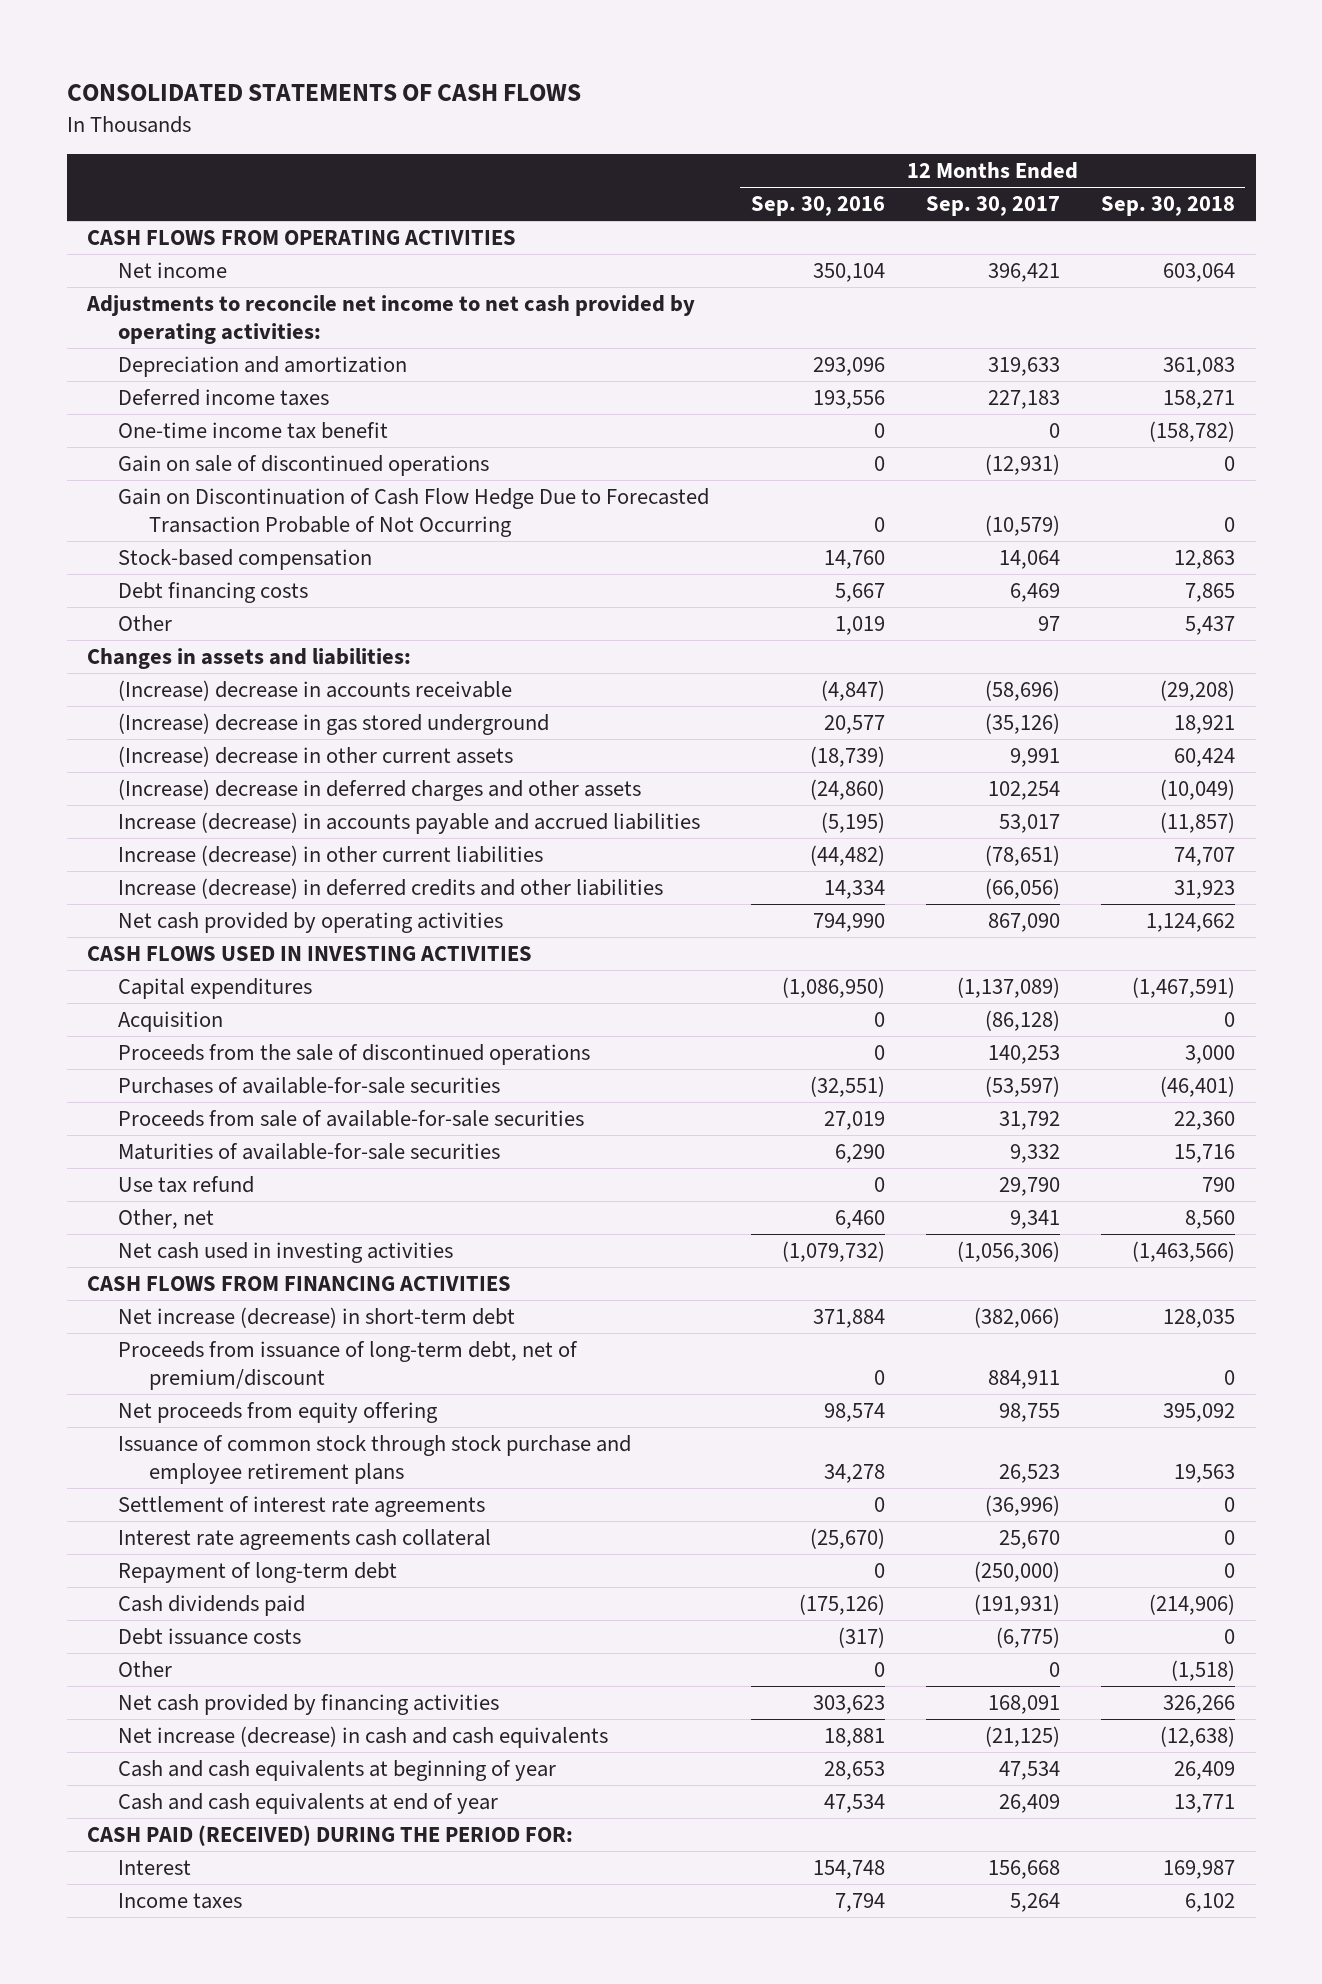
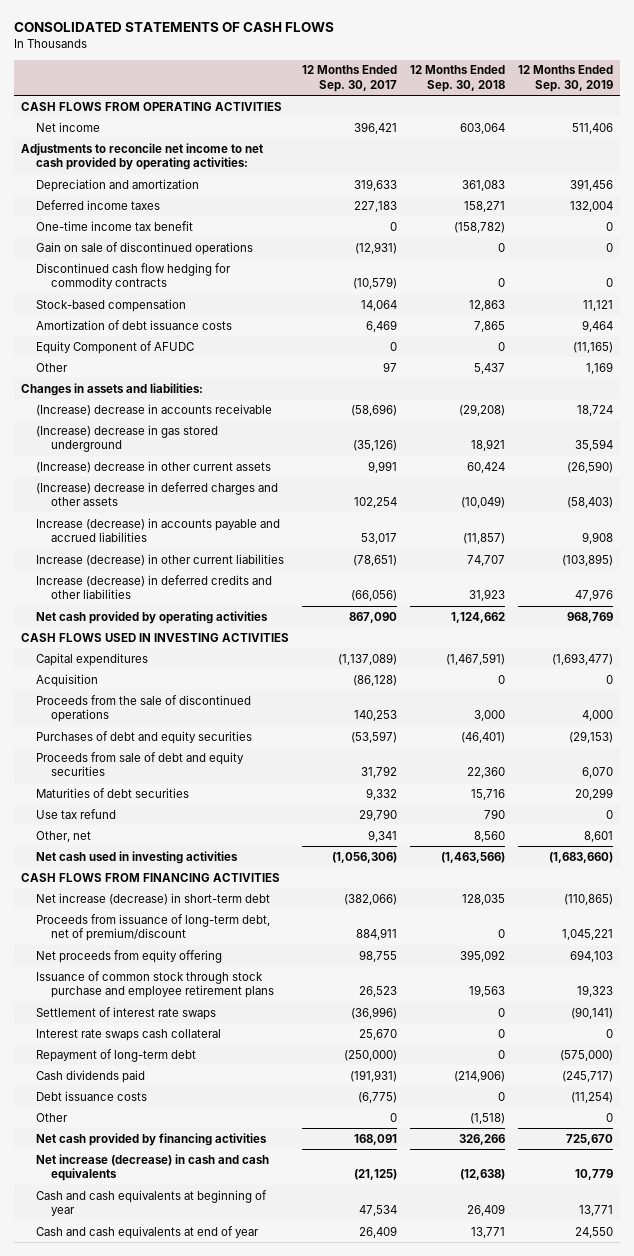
[750,196,885,217] Sep. 30, 2016 -> none
none -> [518,65,614,93] 12 Months Ended Sep. 30, 2019
[118,487,710,537] Gain on Discontinuation of Cash Flow Hedge Due to Forecasted Transaction Probable of Not Occurring -> [35,262,231,290] Discontinued cash flow hedging for commodity contracts
[118,581,309,603] Debt financing costs -> [35,319,232,330] Amortization of debt issuance costs
none -> [35,340,194,354] Equity Component of AFUDC
[118,1076,501,1094] Purchases of available-for-sale securities -> [35,730,252,744] Purchases of debt and equity securities
[118,1109,585,1127] Proceeds from sale of available-for-sale securities -> [35,751,244,777] Proceeds from sale of debt and equity securities
[118,1142,501,1160] Maturities of available-for-sale securities -> [35,787,189,798] Maturities of debt securities
[118,1495,486,1517] Settlement of interest rate agreements -> [35,1006,216,1020] Settlement of interest rate swaps
[118,1528,492,1550] Interest rate agreements cash collateral -> [35,1028,221,1041] Interest rate swaps cash collateral
[87,1824,574,1846] CASH PAID (RECEIVED) DURING THE PERIOD FOR: -> none
[118,1859,192,1875] Interest -> none
[118,1892,243,1909] Income taxes -> none

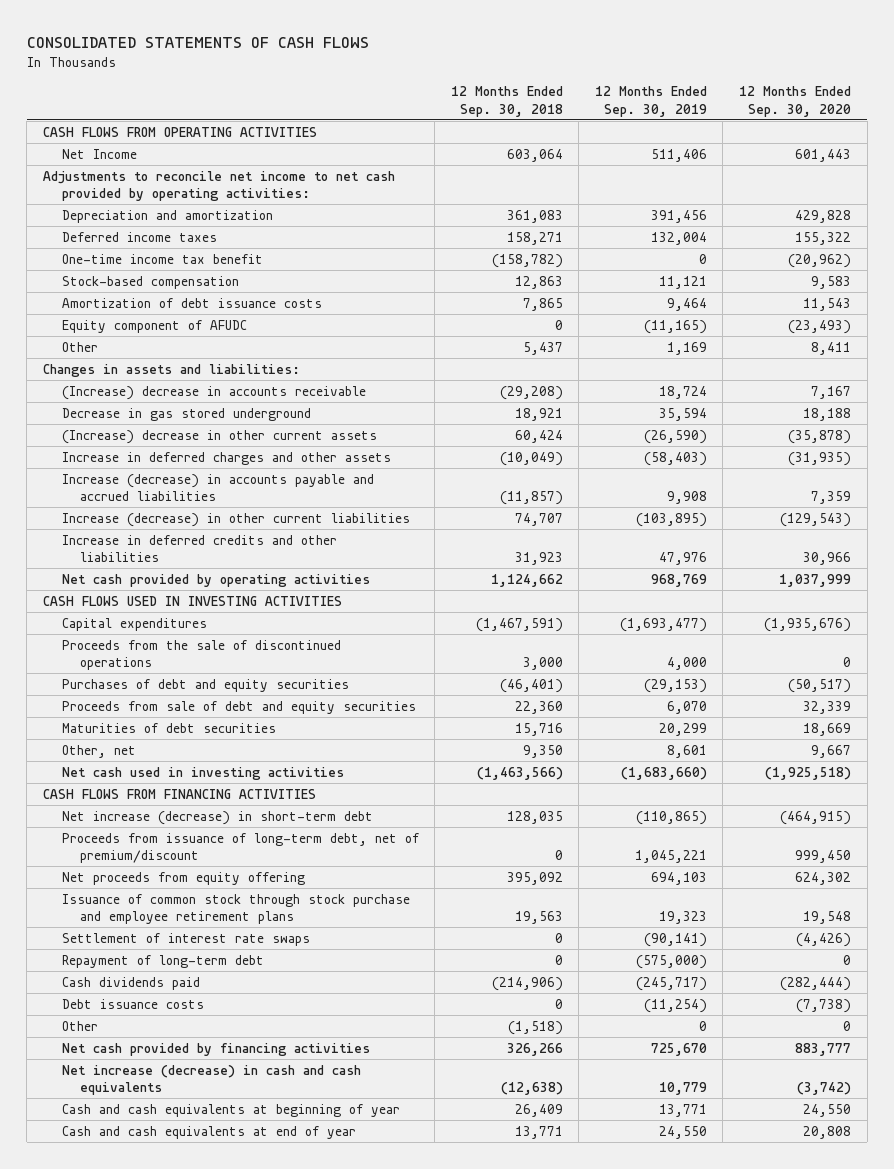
[301,65,397,93] 12 Months Ended Sep. 30, 2017 -> none
none -> [739,85,852,117] 12 Months Ended Sep. 30, 2020
[35,121,100,132] Net income -> [61,148,137,159] Net Income
[35,241,253,255] Gain on sale of discontinued operations -> none
[35,262,231,290] Discontinued cash flow hedging for commodity contracts -> none
[35,340,194,354] Equity Component of AFUDC -> [61,319,247,333] Equity component of AFUDC
[35,424,218,453] (Increase) decrease in gas stored underground -> [61,407,311,421] Decrease in gas stored underground
[35,481,278,507] (Increase) decrease in deferred charges and other assets -> [61,451,391,465] Increase in deferred charges and other assets
[35,574,272,600] Increase (decrease) in deferred credits and other liabilities -> [61,534,337,563] Increase in deferred credits and other liabilities
[35,673,98,687] Acquisition -> none
[35,808,116,819] Use tax refund -> none
[474,830,506,842] 8,560 -> [522,744,563,758] 9,350
[35,1028,221,1041] Interest rate swaps cash collateral -> none

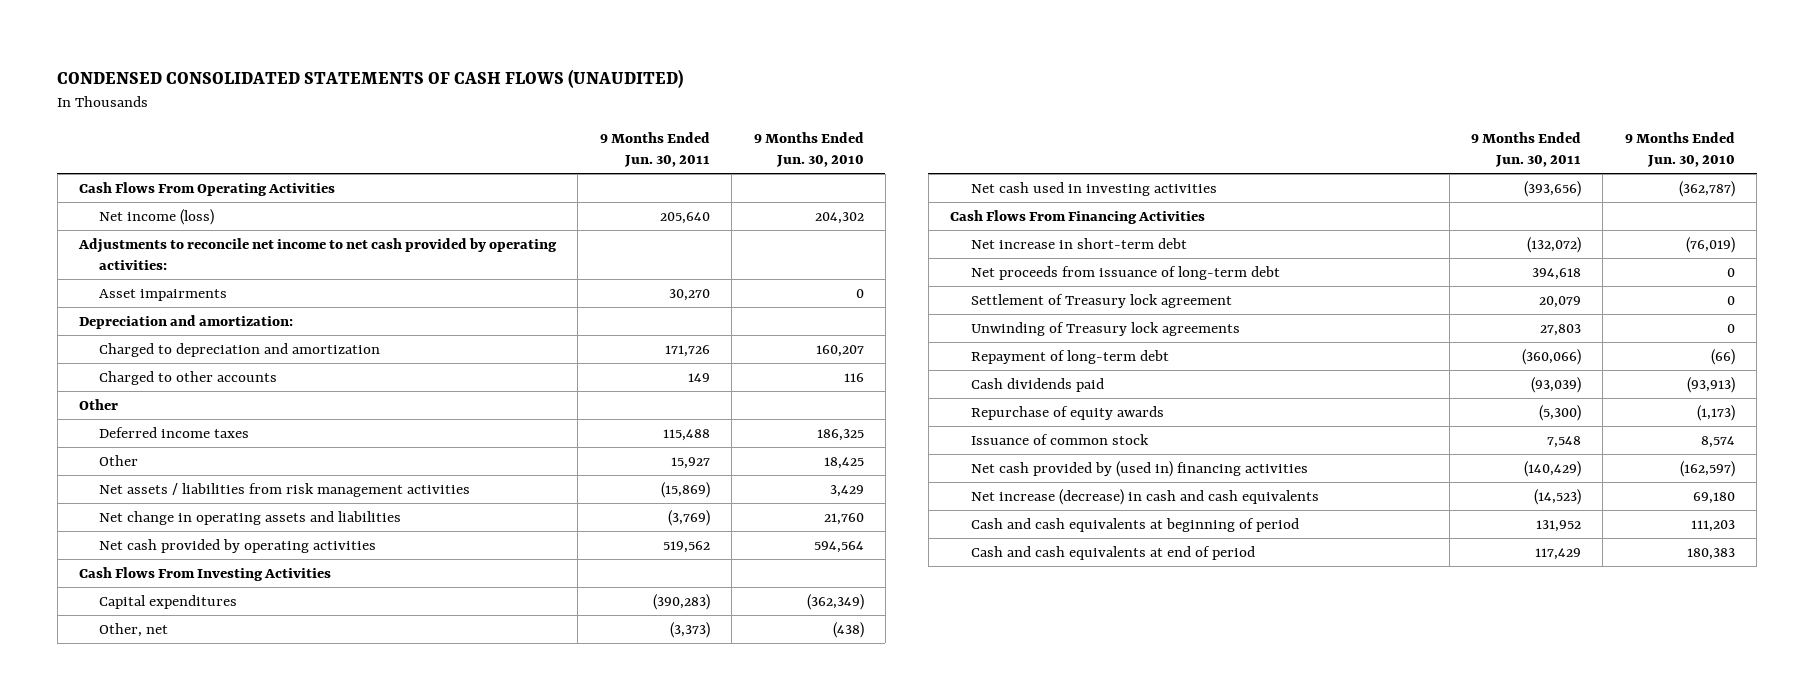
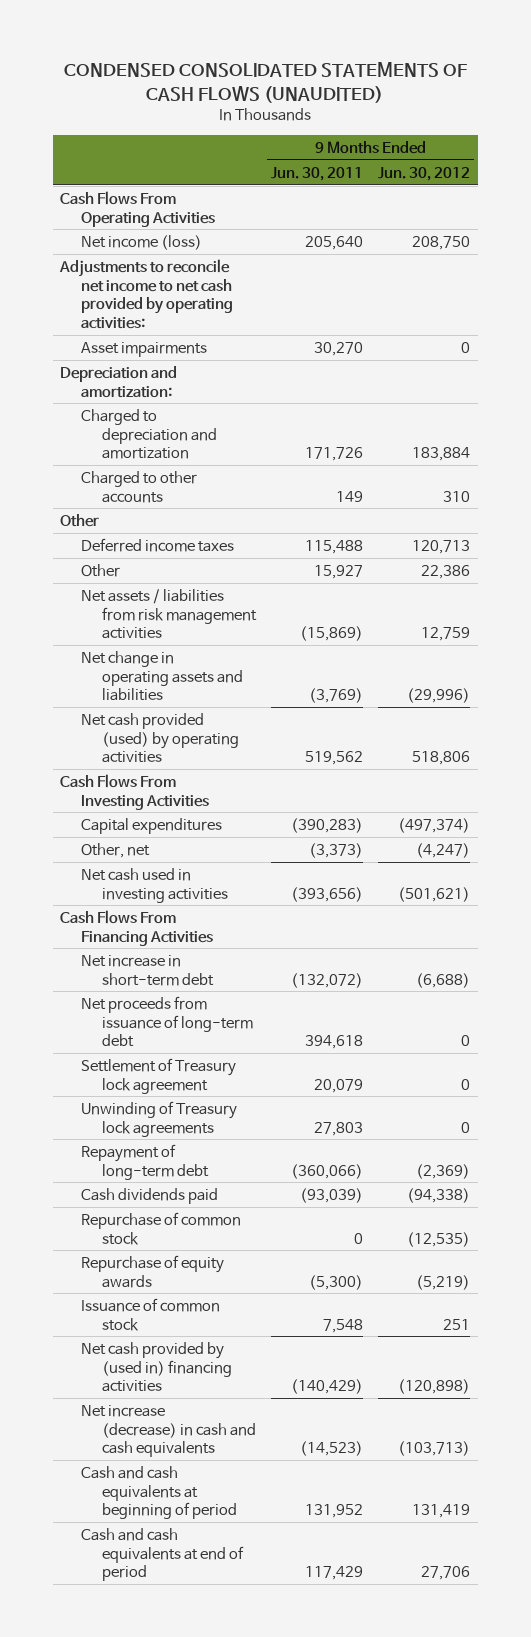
[753,131,864,168] 9 Months Ended Jun. 30, 2010 -> none
none -> [378,166,471,181] Jun. 30, 2012
[99,538,377,553] Net cash provided by operating activities -> [81,712,240,764] Net cash provided (used) by operating activities
none -> [81,1211,242,1245] Repurchase of common stock

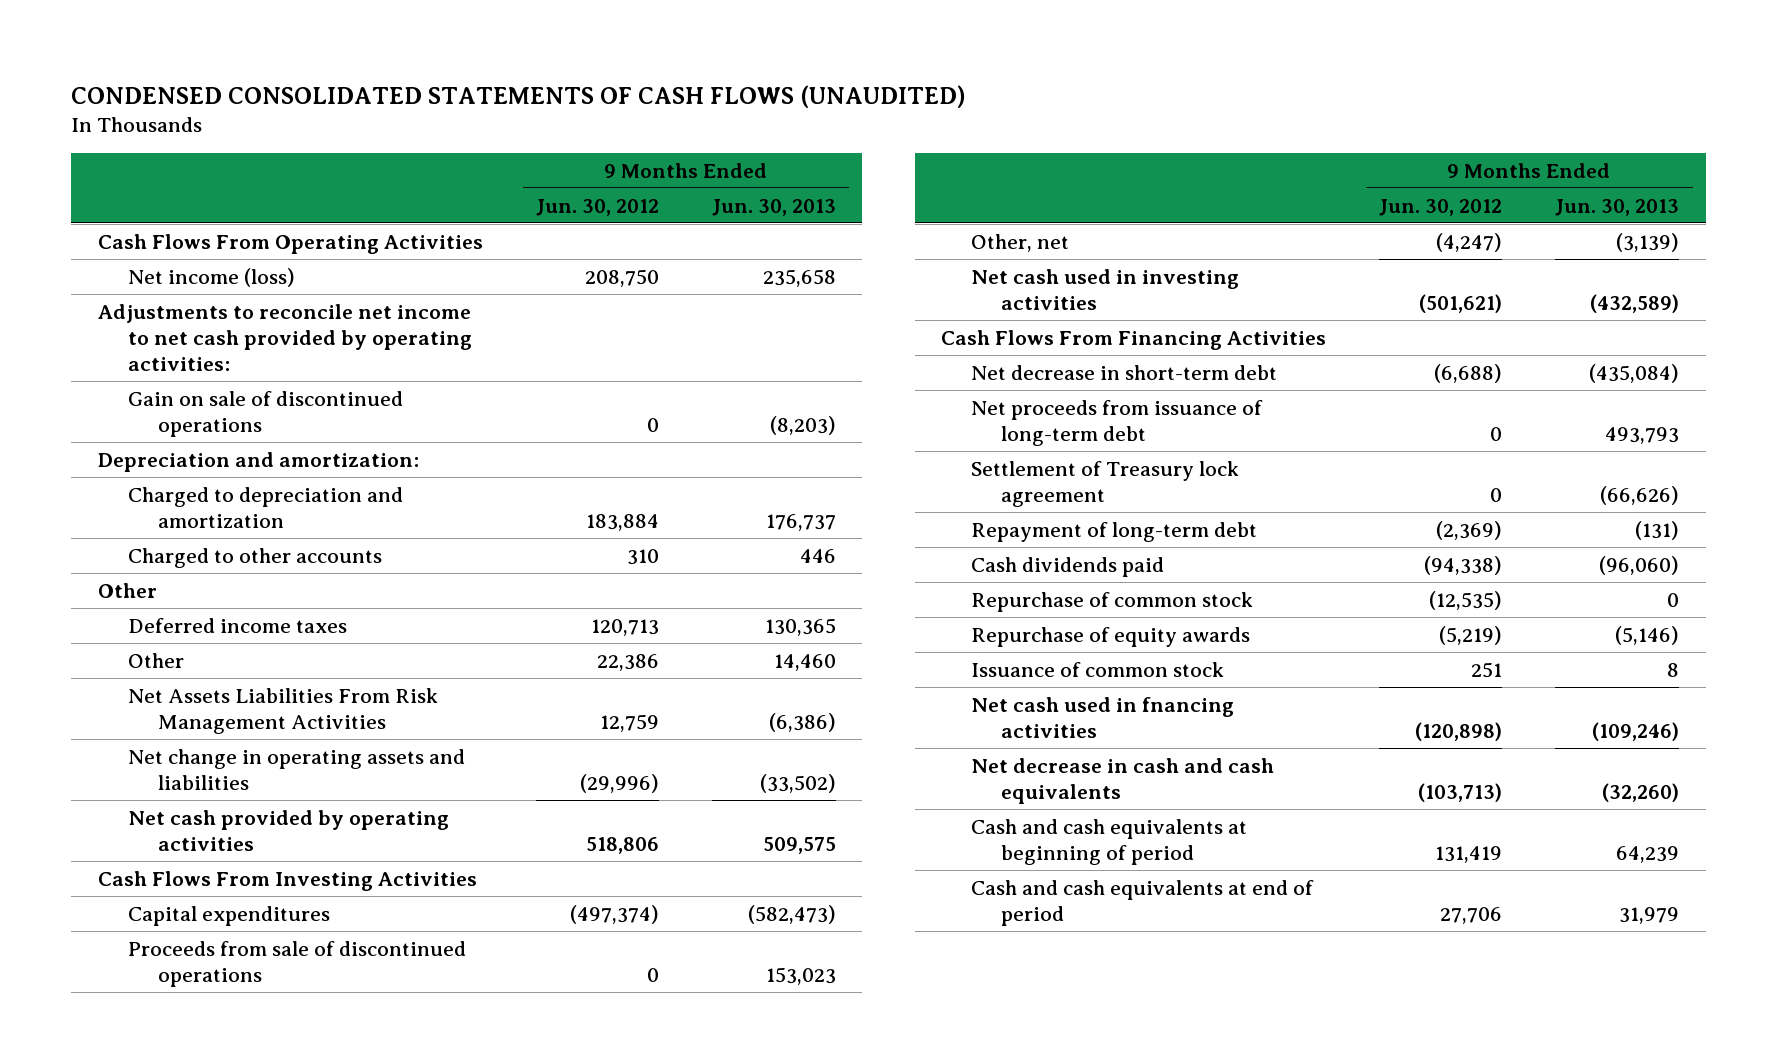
[271,166,364,181] Jun. 30, 2011 -> none
none -> [711,198,836,216] Jun. 30, 2013
[81,341,208,357] Asset impairments -> none
none -> [127,390,403,437] Gain on sale of discontinued operations
[81,588,258,640] Net assets / liabilities from risk management activities -> [127,687,438,734] Net Assets Liabilities From Risk Management Activities
[81,712,240,764] Net cash provided (used) by operating activities -> [127,809,449,851] Net cash provided by operating activities
none -> [127,940,466,987] Proceeds from sale of discontinued operations
[81,954,215,986] Net increase in short-term debt -> [971,364,1278,380] Net decrease in short-term debt
[81,1100,238,1137] Unwinding of Treasury lock agreements -> none
[81,1341,233,1393] Net cash provided by (used in) financing activities -> [971,696,1235,738] Net cash used in fnancing activities
[81,1404,257,1458] Net increase (decrease) in cash and cash equivalents -> [971,757,1275,804] Net decrease in cash and cash equivalents

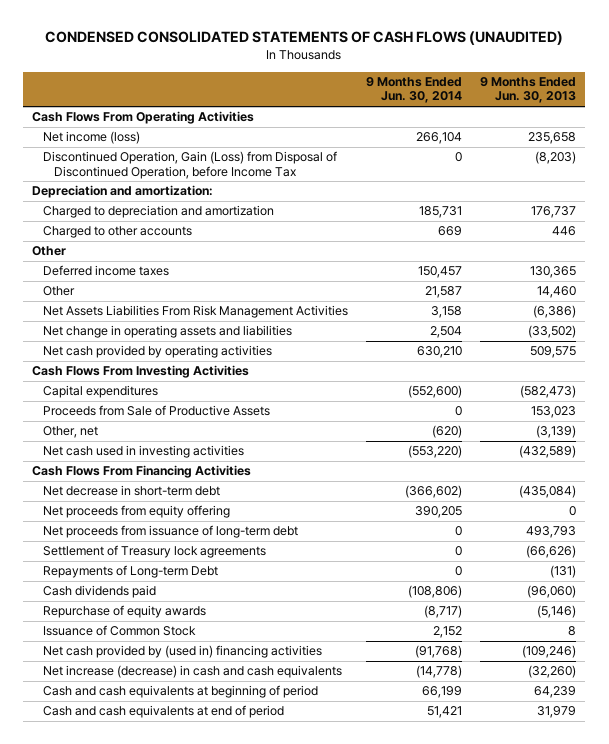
[535,198,659,216] Jun. 30, 2012 -> none
none -> [366,77,463,104] 9 Months Ended Jun. 30, 2014
[97,303,472,371] Adjustments to reconcile net income to net cash provided by operating activities: -> none
[127,390,403,437] Gain on sale of discontinued operations -> [42,151,337,179] Discontinued Operation, Gain (Loss) from Disposal of Discontinued Operation, before Income Tax
[127,940,466,987] Proceeds from sale of discontinued operations -> [42,405,270,417] Proceeds from Sale of Productive Assets
none -> [42,505,230,519] Net proceeds from equity offering
[971,460,1240,507] Settlement of Treasury lock agreement -> [42,545,266,559] Settlement of Treasury lock agreements
[971,521,1258,542] Repayment of long-term debt -> [42,565,218,579] Repayments of Long-term Debt
[971,591,1254,612] Repurchase of common stock -> none
[971,661,1225,677] Issuance of common stock -> [42,625,196,637] Issuance of Common Stock
[971,696,1235,738] Net cash used in fnancing activities -> [42,645,322,659] Net cash provided by (used in) financing activities
[971,757,1275,804] Net decrease in cash and cash equivalents -> [42,665,342,679] Net increase (decrease) in cash and cash equivalents

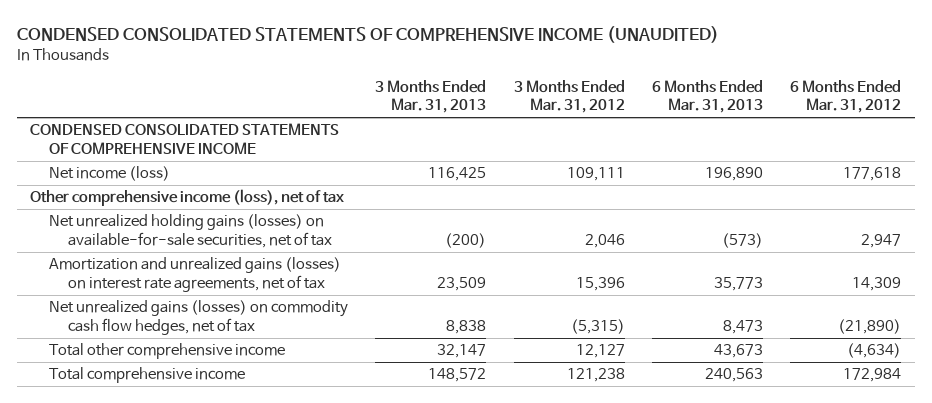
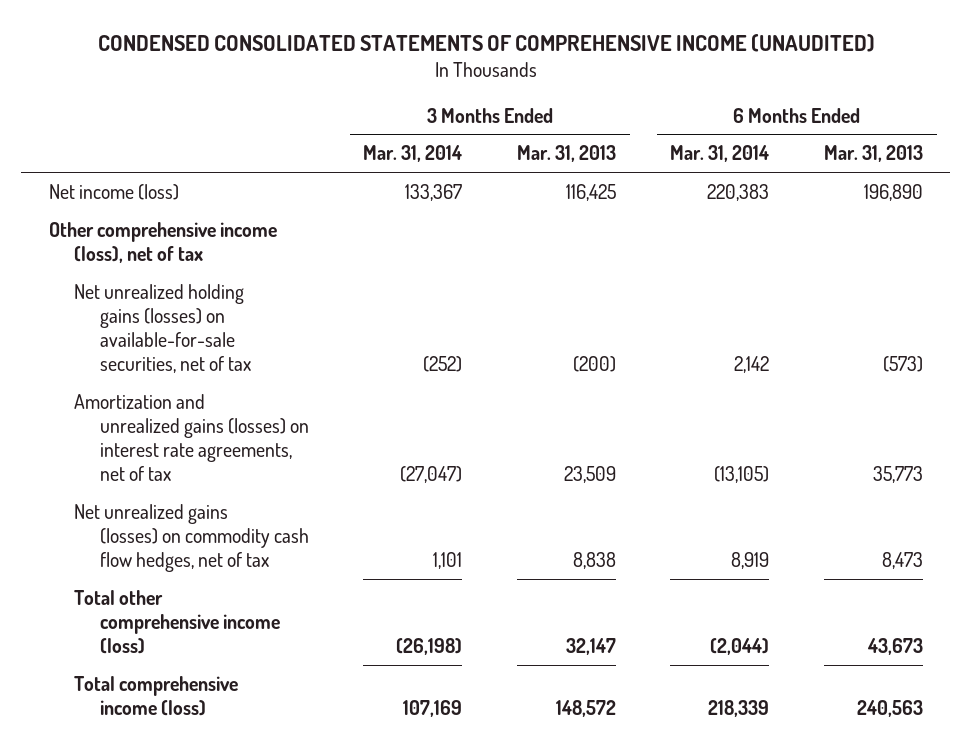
[513,79,625,114] 3 Months Ended Mar. 31, 2012 -> none
[790,79,902,114] 6 Months Ended Mar. 31, 2012 -> none
none -> [363,145,463,163] Mar. 31, 2014
none -> [670,145,770,163] Mar. 31, 2014
[30,123,340,155] CONDENSED CONSOLIDATED STATEMENTS OF COMPREHENSIVE INCOME -> none
[48,343,285,360] Total other comprehensive income -> [74,589,280,655] Total other comprehensive income (loss)
[48,367,245,384] Total comprehensive income -> [74,675,239,717] Total comprehensive income (loss)

